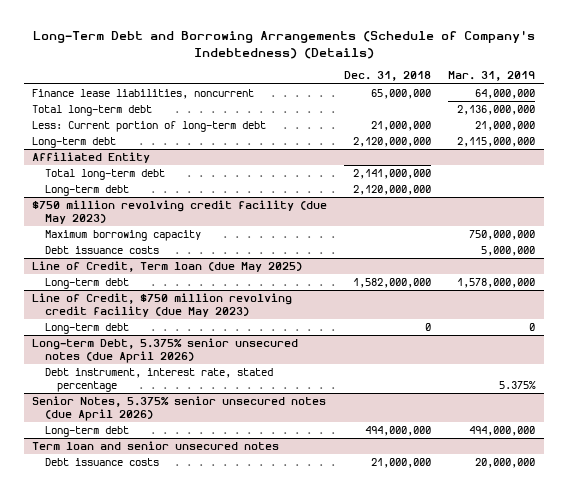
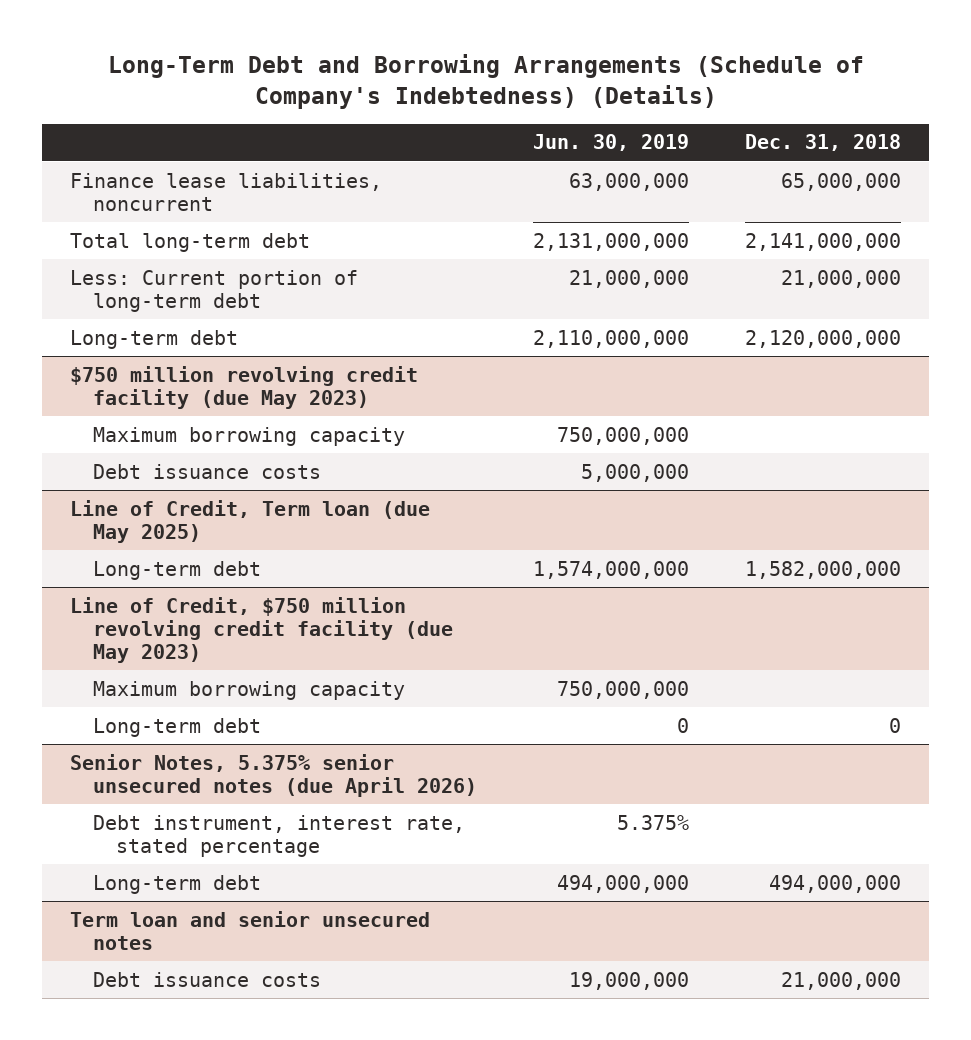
[448,71,536,82] Mar. 31, 2019 -> none
none -> [532,134,689,152] Jun. 30, 2019
[32,105,153,117] Total long-term debt -> none
[32,137,117,149] Long-term debt -> none
[32,152,151,164] Affiliated Entity -> none
[32,121,267,133] Less: Current portion of long-term debt -> [70,269,359,312] Less: Current portion of long-term debt
none -> [92,680,405,700] Maximum borrowing capacity
[32,338,299,364] Long-term Debt, 5.375% senior unsecured notes (due April 2026) -> none
[44,368,273,393] Debt instrument, interest rate, stated percentage -> none
none -> [92,814,465,857] Debt instrument, interest rate, stated percentage

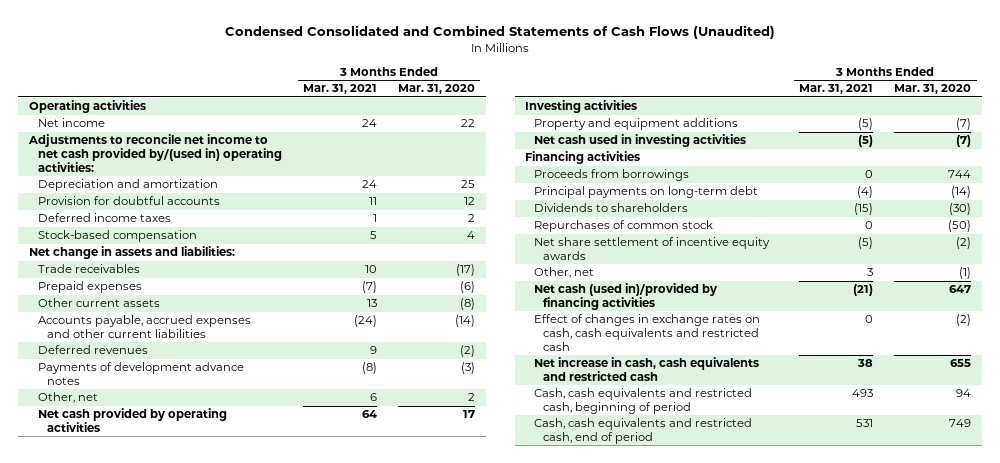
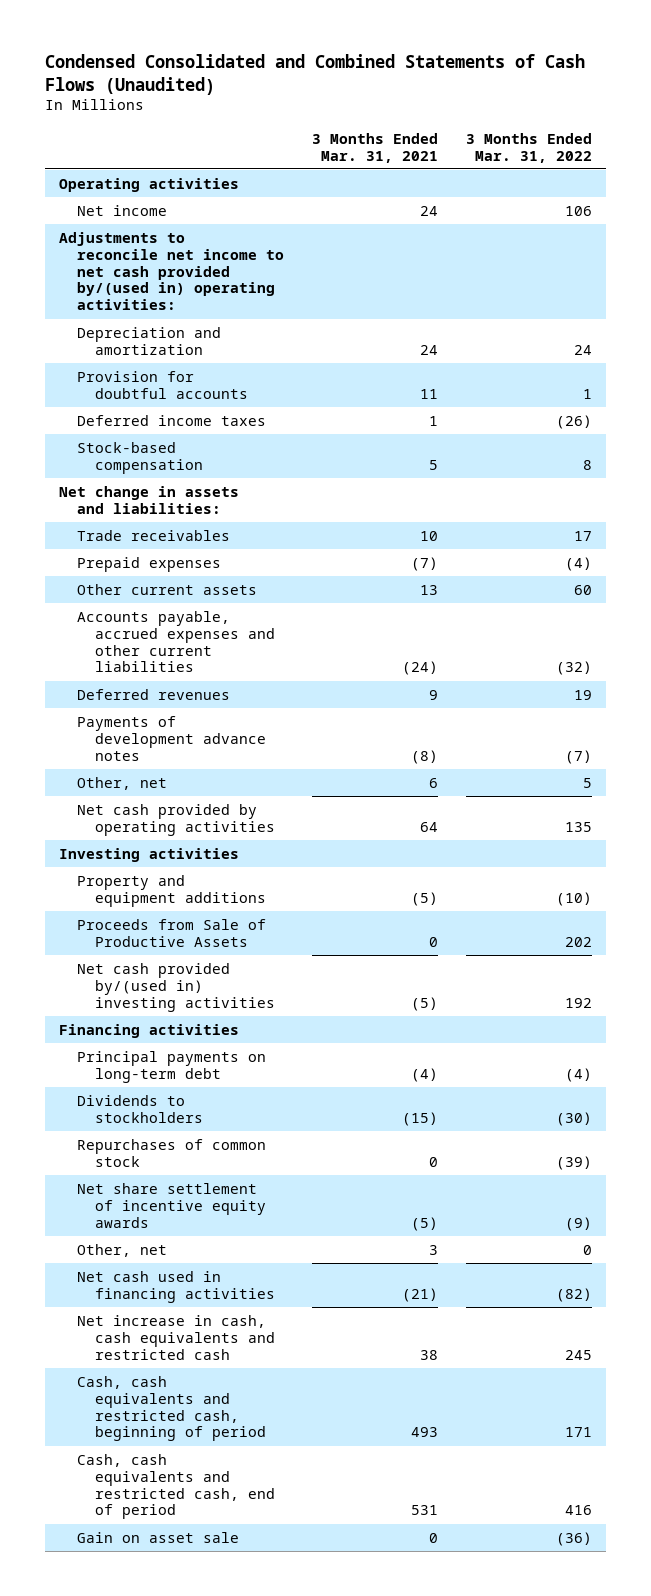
[398,84,476,95] Mar. 31, 2020 -> none
none -> [465,132,592,163] 3 Months Ended Mar. 31, 2022
none -> [76,918,266,947] Proceeds from Sale of Productive Assets
[533,134,746,148] Net cash used in investing activities -> [76,962,275,1012] Net cash provided by/(used in) investing activities
[533,169,689,182] Proceeds from borrowings -> none
[533,203,688,213] Dividends to shareholders -> [76,1094,203,1123] Dividends to stockholders
[533,314,760,351] Effect of changes in exchange rates on cash, cash equivalents and restricted cash -> none
[533,283,717,310] Net cash (used in)/provided by financing activities -> [76,1270,275,1303] Net cash used in financing activities
none -> [76,1531,239,1543] Gain on asset sale

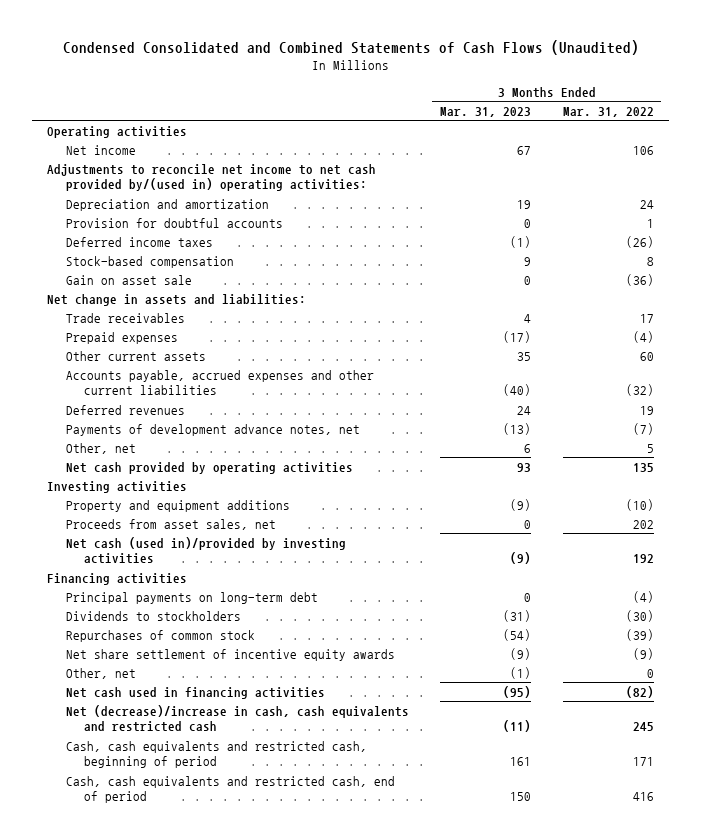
[311,132,438,163] 3 Months Ended Mar. 31, 2021 -> none
none -> [440,106,532,117] Mar. 31, 2023
[76,1531,239,1543] Gain on asset sale -> [65,274,192,285] Gain on asset sale
[76,715,266,761] Payments of development advance notes -> [65,423,360,436] Payments of development advance notes, net
[76,918,266,947] Proceeds from Sale of Productive Assets -> [65,518,276,530] Proceeds from asset sales, net
[76,962,275,1012] Net cash provided by/(used in) investing activities -> [65,536,346,565] Net cash (used in)/provided by investing activities
[76,1314,275,1360] Net increase in cash, cash equivalents and restricted cash -> [65,704,409,733] Net (decrease)/increase in cash, cash equivalents and restricted cash

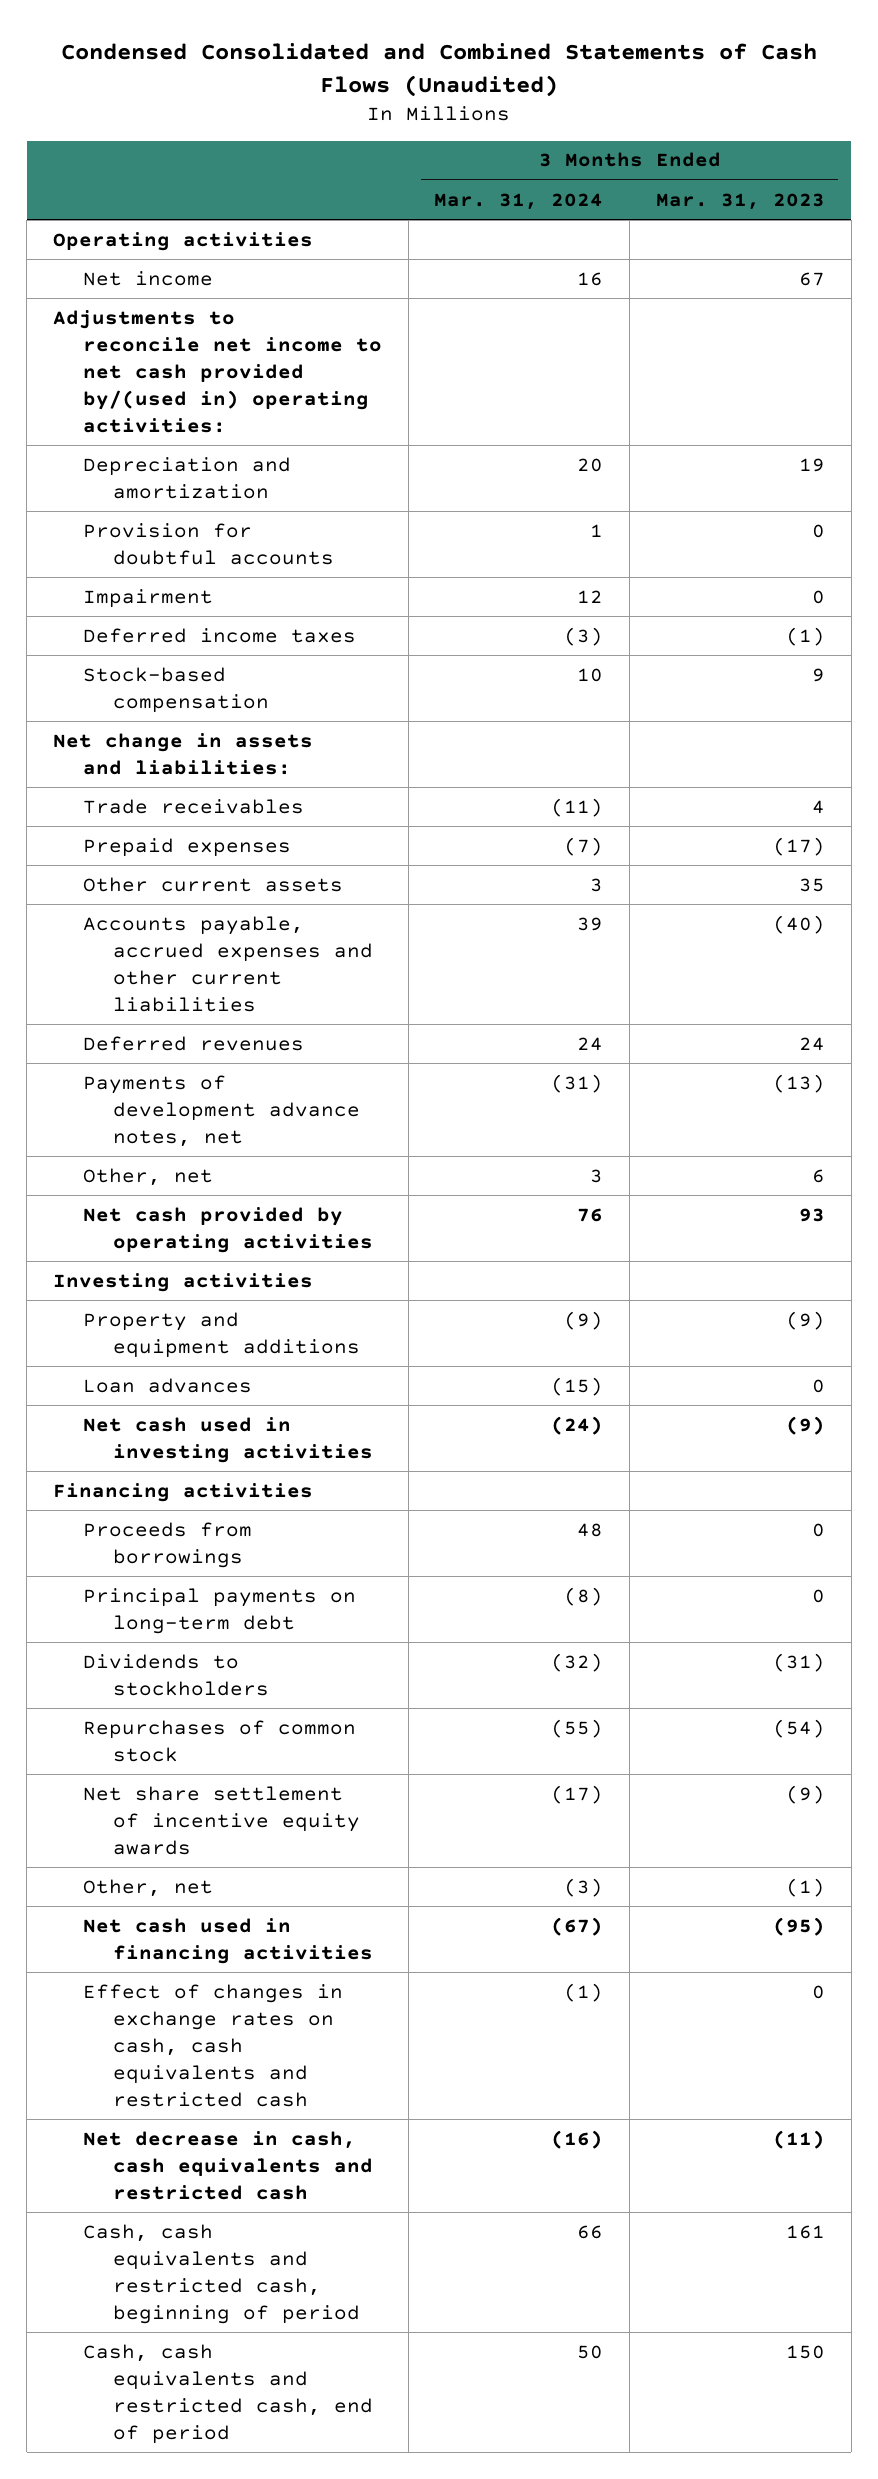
[562,106,654,117] Mar. 31, 2022 -> none
none -> [434,192,604,210] Mar. 31, 2024
none -> [82,588,213,608] Impairment
[65,274,192,285] Gain on asset sale -> none
[65,518,276,530] Proceeds from asset sales, net -> none
none -> [82,1377,252,1393] Loan advances
[65,536,346,565] Net cash (used in)/provided by investing activities -> [82,1416,373,1463] Net cash used in investing activities
none -> [82,1521,252,1568] Proceeds from borrowings
none -> [82,1983,343,2107] Effect of changes in exchange rates on cash, cash equivalents and restricted cash
[65,704,409,733] Net (decrease)/increase in cash, cash equivalents and restricted cash -> [82,2130,373,2200] Net decrease in cash, cash equivalents and restricted cash

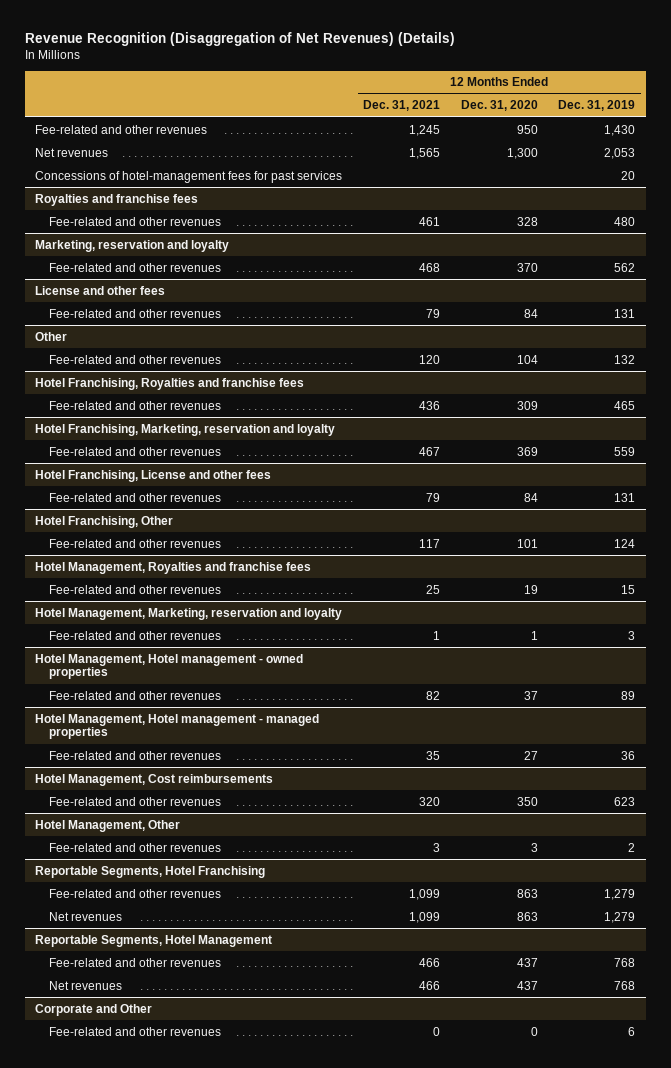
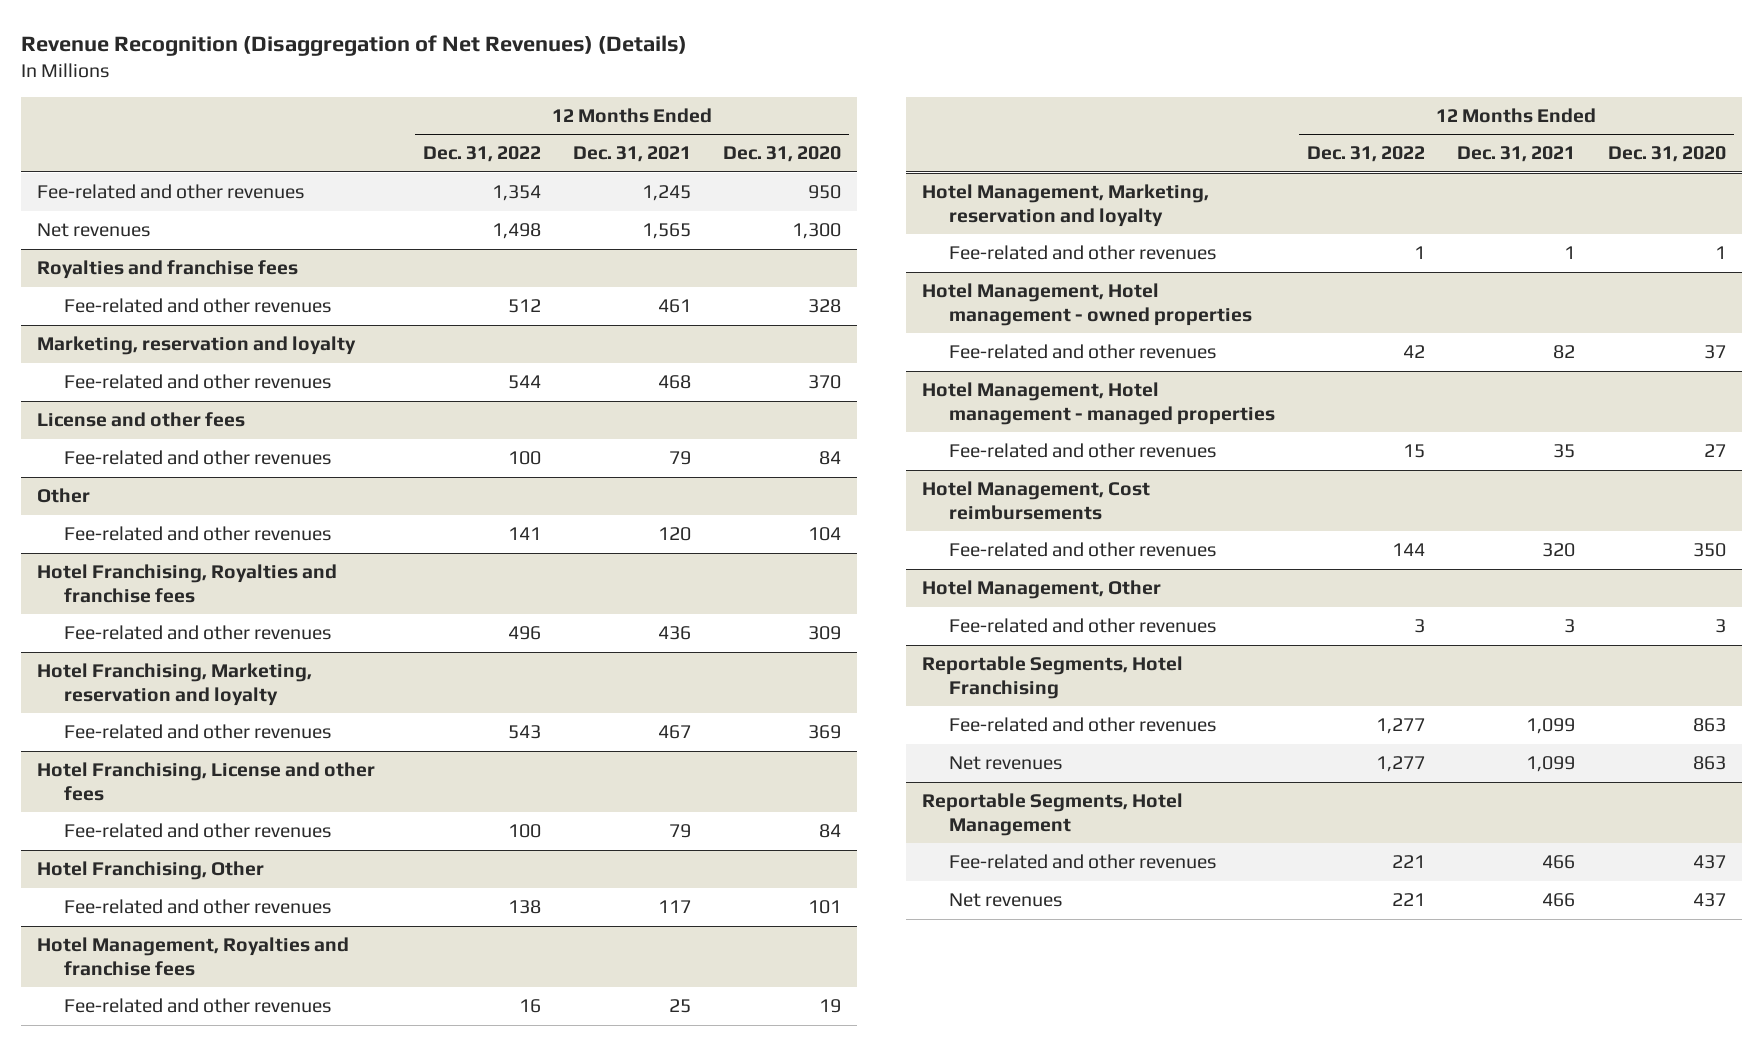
[558,100,636,112] Dec. 31, 2019 -> none
none -> [422,146,541,163] Dec. 31, 2022
[35,170,343,183] Concessions of hotel-management fees for past services -> none
[35,1003,153,1016] Corporate and Other -> none
[49,1026,222,1036] Fee-related and other revenues -> none

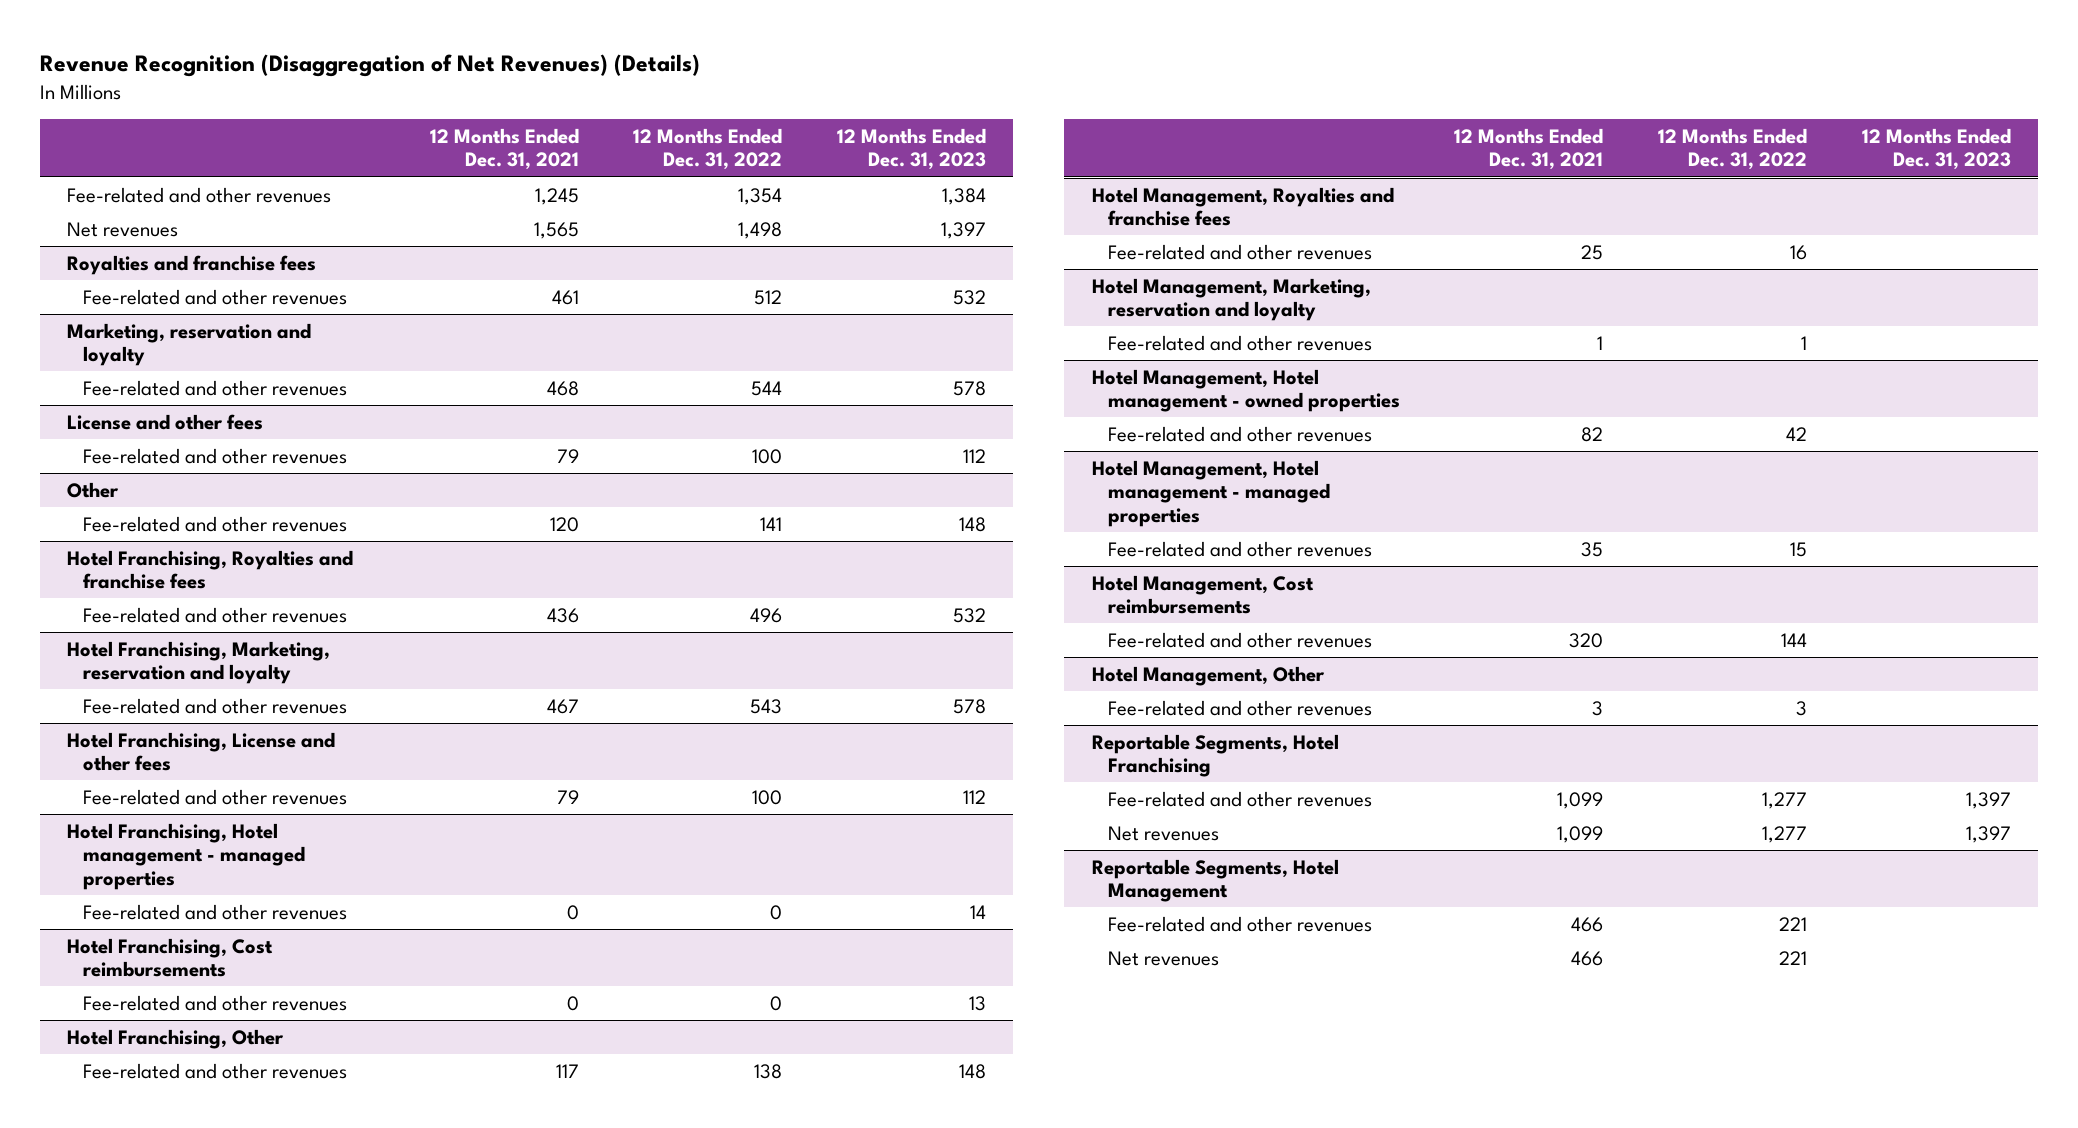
[723,146,842,163] Dec. 31, 2020 -> none
none -> [837,127,987,171] 12 Months Ended Dec. 31, 2023
none -> [67,822,305,890] Hotel Franchising, Hotel management - managed properties
none -> [82,903,347,920] Fee-related and other revenues
none -> [67,937,274,978] Hotel Franchising, Cost reimbursements
none -> [82,994,347,1011] Fee-related and other revenues

